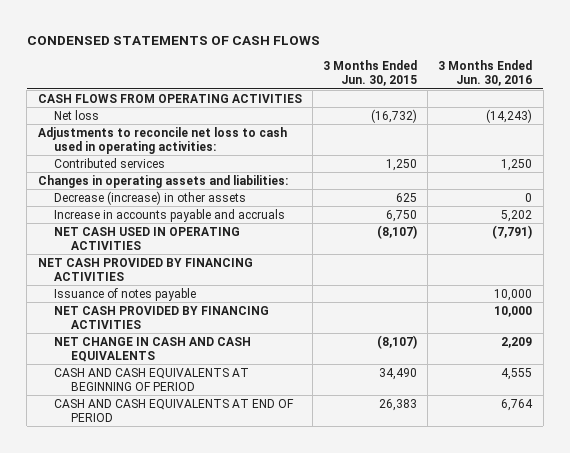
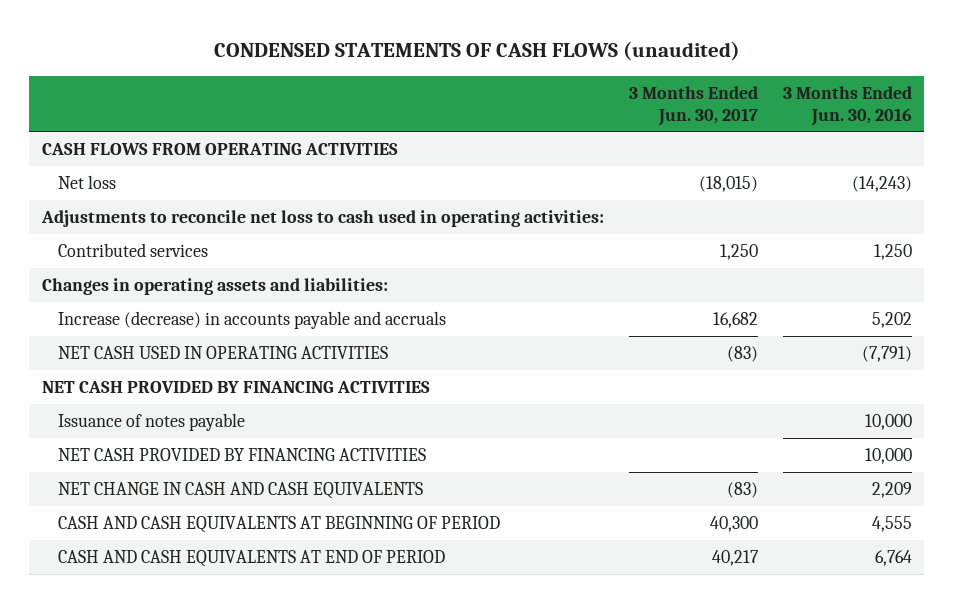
[26,36,320,46] CONDENSED STATEMENTS OF CASH FLOWS -> [213,41,740,62] CONDENSED STATEMENTS OF CASH FLOWS (unaudited)
[323,60,418,87] 3 Months Ended Jun. 30, 2015 -> none
none -> [628,85,758,126] 3 Months Ended Jun. 30, 2017
[54,190,247,205] Decrease (increase) in other assets -> none
[54,208,286,222] Increase in accounts payable and accruals -> [58,311,447,330] Increase (decrease) in accounts payable and accruals

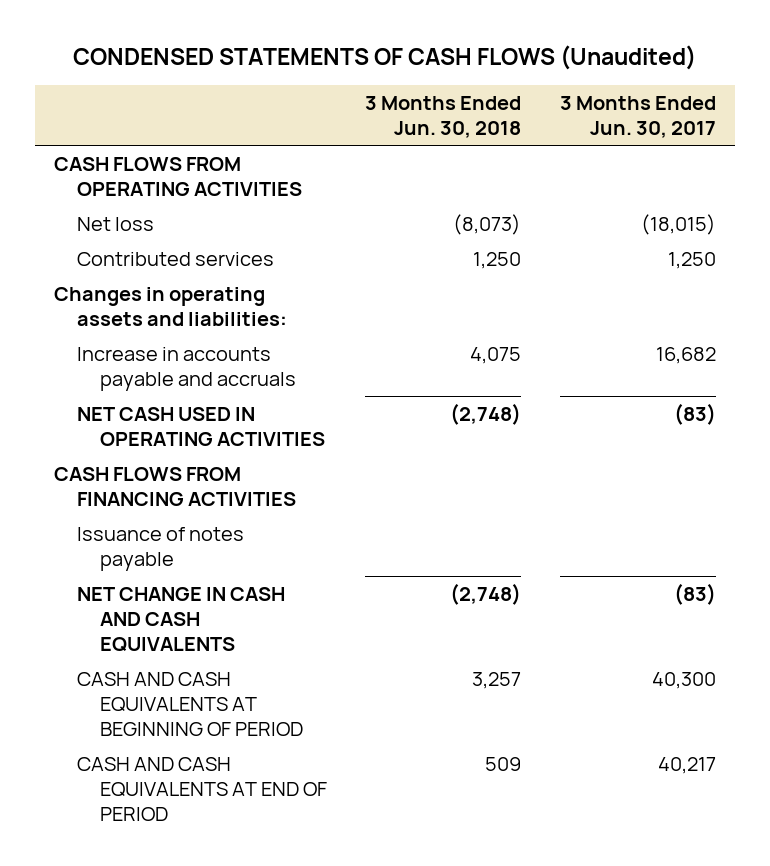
[213,41,740,62] CONDENSED STATEMENTS OF CASH FLOWS (unaudited) -> [72,45,696,71] CONDENSED STATEMENTS OF CASH FLOWS (Unaudited)
[782,85,912,126] 3 Months Ended Jun. 30, 2016 -> none
none -> [365,95,522,138] 3 Months Ended Jun. 30, 2018
[40,210,604,228] Adjustments to reconcile net loss to cash used in operating activities: -> none
[58,311,447,330] Increase (decrease) in accounts payable and accruals -> [76,346,296,391] Increase in accounts payable and accruals
[41,381,430,394] NET CASH PROVIDED BY FINANCING ACTIVITIES -> [53,466,296,506] CASH FLOWS FROM FINANCING ACTIVITIES
[58,448,427,462] NET CASH PROVIDED BY FINANCING ACTIVITIES -> none

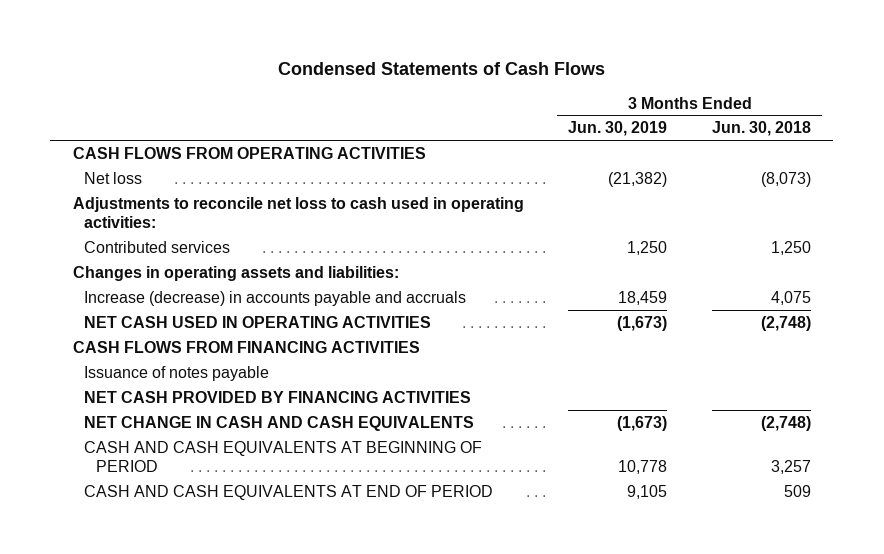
[72,45,696,71] CONDENSED STATEMENTS OF CASH FLOWS (Unaudited) -> [277,61,605,75] Condensed Statements of Cash Flows
[560,95,717,138] 3 Months Ended Jun. 30, 2017 -> none
none -> [568,121,668,137] Jun. 30, 2019
none -> [72,196,524,228] Adjustments to reconcile net loss to cash used in operating activities:
[76,346,296,391] Increase in accounts payable and accruals -> [84,290,467,306] Increase (decrease) in accounts payable and accruals
none -> [84,390,472,403] NET CASH PROVIDED BY FINANCING ACTIVITIES

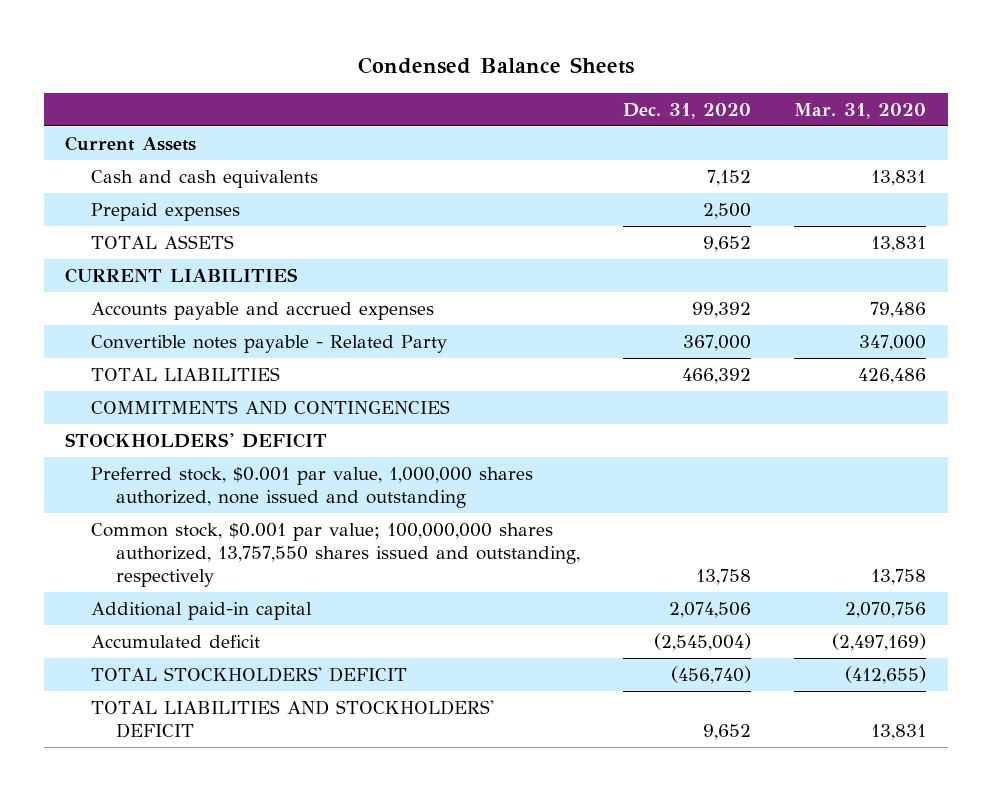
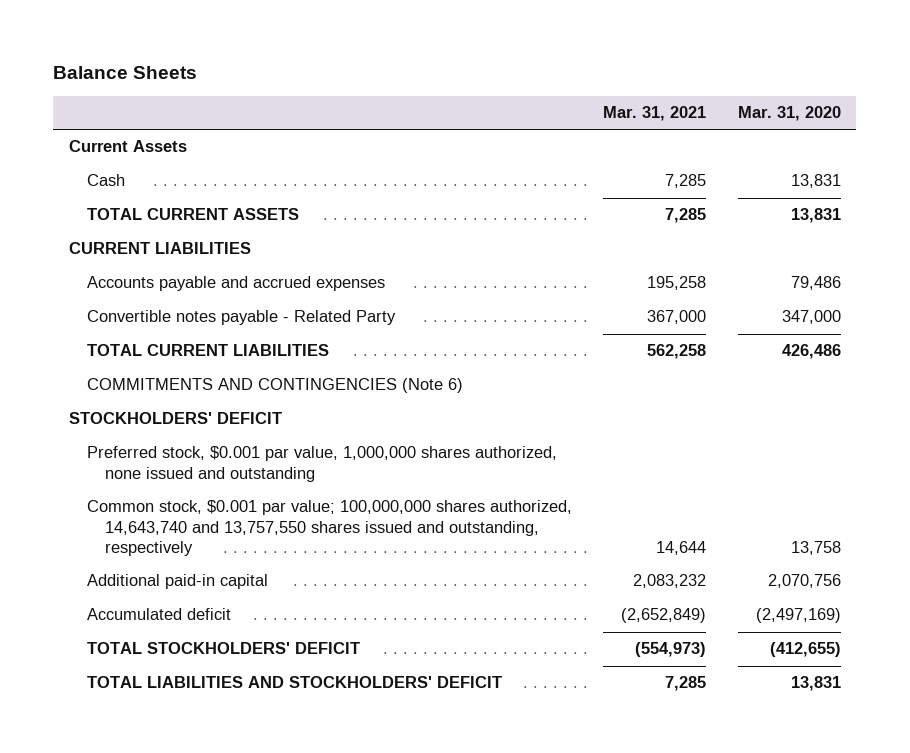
[357,57,634,75] Condensed Balance Sheets -> [53,66,198,80] Balance Sheets
[623,102,752,119] Dec. 31, 2020 -> none
none -> [603,106,707,122] Mar. 31, 2021
[90,203,240,222] Prepaid expenses -> none
[90,170,318,189] Cash and cash equivalents -> [87,174,126,187] Cash
[90,235,234,250] TOTAL ASSETS -> [87,208,300,221] TOTAL CURRENT ASSETS
[90,367,280,382] TOTAL LIABILITIES -> [87,344,330,357] TOTAL CURRENT LIABILITIES
[90,400,450,416] COMMITMENTS AND CONTINGENCIES -> [87,378,464,394] COMMITMENTS AND CONTINGENCIES (Note 6)
[90,523,580,587] Common stock, $0.001 par value; 100,000,000 shares authorized, 13,757,550 shares issued and outstanding, respectively -> [87,500,573,557] Common stock, $0.001 par value; 100,000,000 shares authorized, 14,643,740 and 13,757,550 shares issued and outstanding, respectively

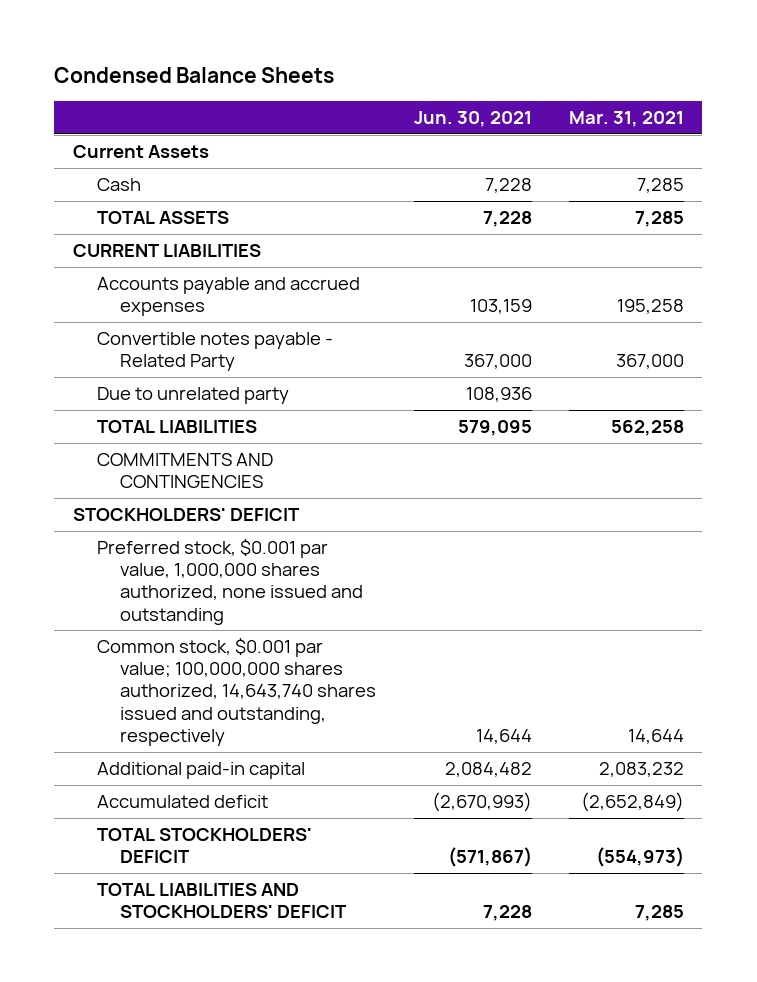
[53,66,198,80] Balance Sheets -> [54,66,335,83] Condensed Balance Sheets
[737,106,841,122] Mar. 31, 2020 -> none
none -> [413,111,532,128] Jun. 30, 2021
[87,208,300,221] TOTAL CURRENT ASSETS -> [96,210,229,224] TOTAL ASSETS
none -> [96,386,289,404] Due to unrelated party
[87,344,330,357] TOTAL CURRENT LIABILITIES -> [96,419,257,433] TOTAL LIABILITIES
[87,378,464,394] COMMITMENTS AND CONTINGENCIES (Note 6) -> [96,452,273,489] COMMITMENTS AND CONTINGENCIES
[87,500,573,557] Common stock, $0.001 par value; 100,000,000 shares authorized, 14,643,740 and 13,757,550 shares issued and outstanding, respectively -> [96,637,377,747] Common stock, $0.001 par value; 100,000,000 shares authorized, 14,643,740 shares issued and outstanding, respectively

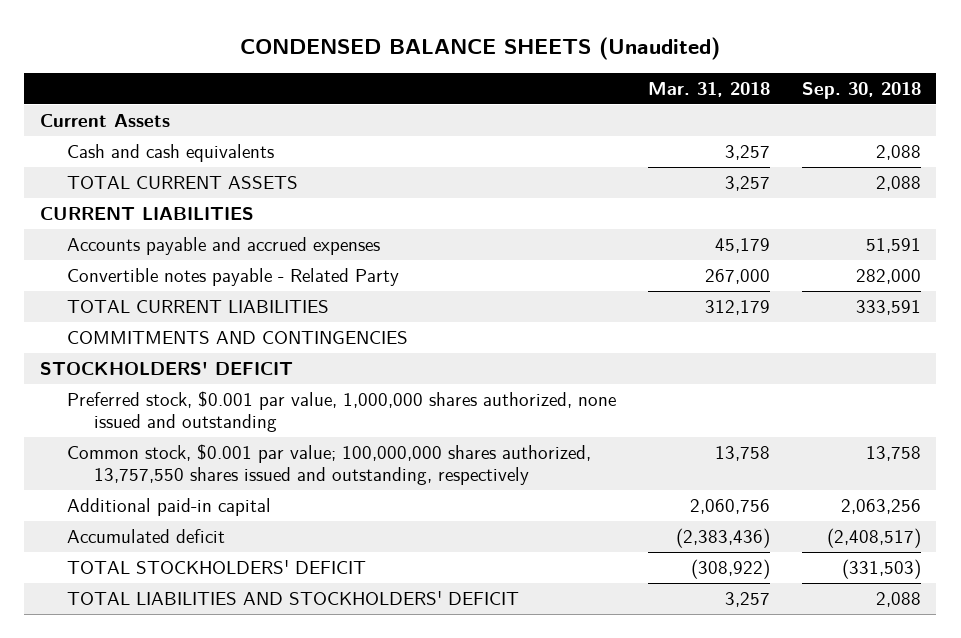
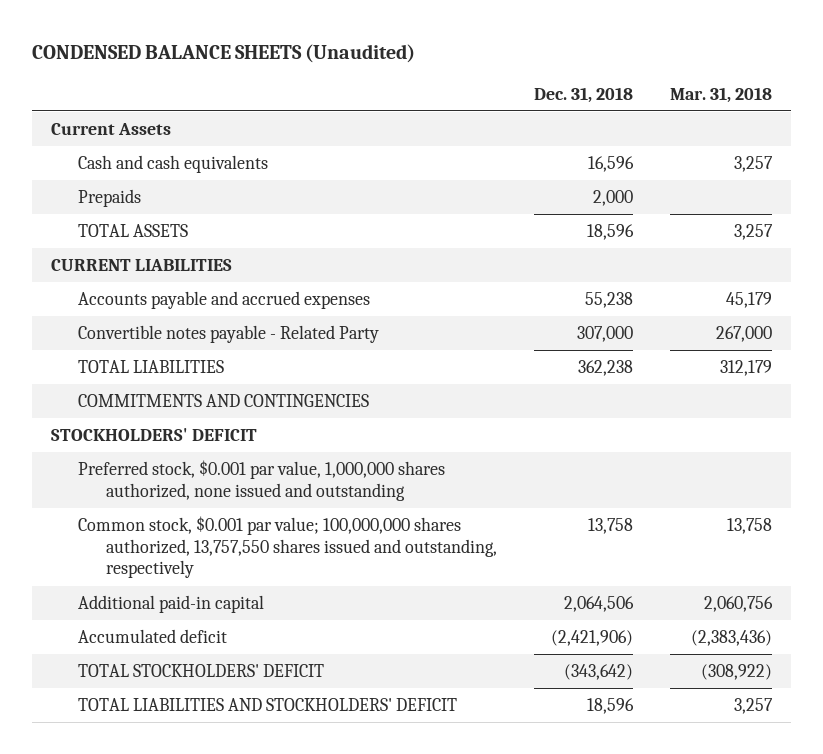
[801,81,921,99] Sep. 30, 2018 -> none
none -> [533,86,633,103] Dec. 31, 2018
none -> [78,189,142,208] Prepaids
[67,176,299,190] TOTAL CURRENT ASSETS -> [78,224,189,238] TOTAL ASSETS
[67,300,330,314] TOTAL CURRENT LIABILITIES -> [78,360,225,374] TOTAL LIABILITIES

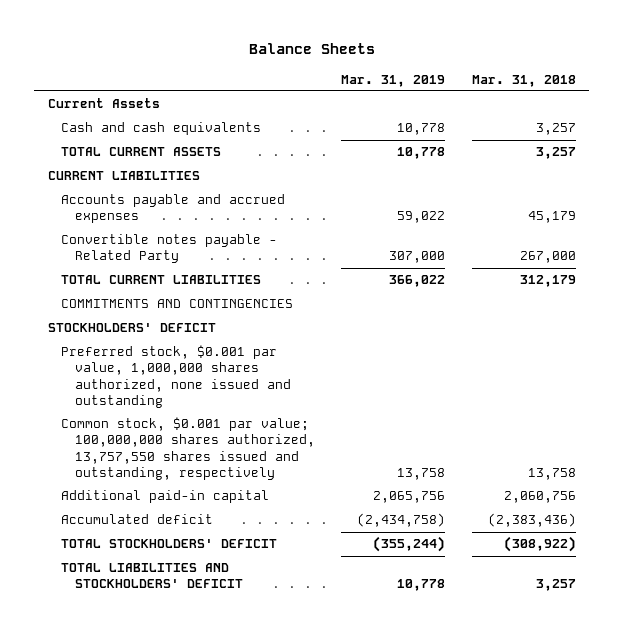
[32,44,416,64] CONDENSED BALANCE SHEETS (Unaudited) -> [248,43,375,55] Balance Sheets
[533,86,633,103] Dec. 31, 2018 -> none
none -> [341,74,446,87] Mar. 31, 2019
[78,189,142,208] Prepaids -> none
[78,224,189,238] TOTAL ASSETS -> [61,147,222,157] TOTAL CURRENT ASSETS
[78,360,225,374] TOTAL LIABILITIES -> [61,275,262,285] TOTAL CURRENT LIABILITIES

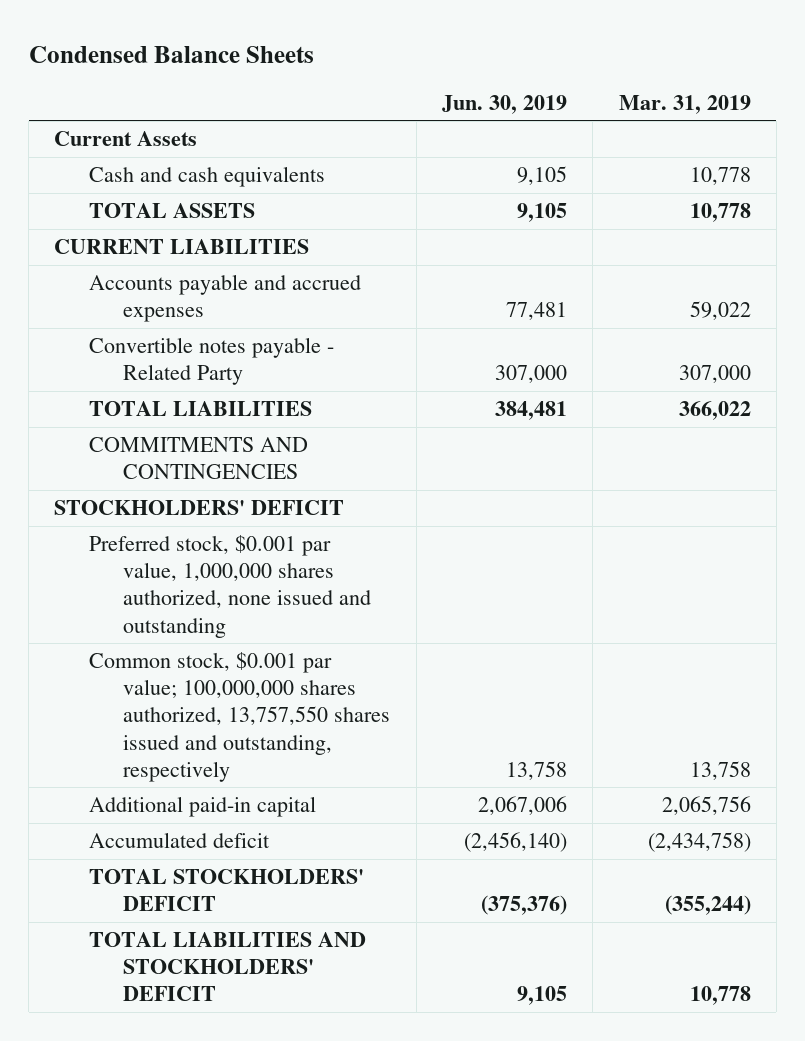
[248,43,375,55] Balance Sheets -> [28,45,314,63] Condensed Balance Sheets
[471,74,576,87] Mar. 31, 2018 -> none
none -> [441,94,567,114] Jun. 30, 2019
[61,147,222,157] TOTAL CURRENT ASSETS -> [88,203,255,219] TOTAL ASSETS
[61,275,262,285] TOTAL CURRENT LIABILITIES -> [88,401,312,417] TOTAL LIABILITIES

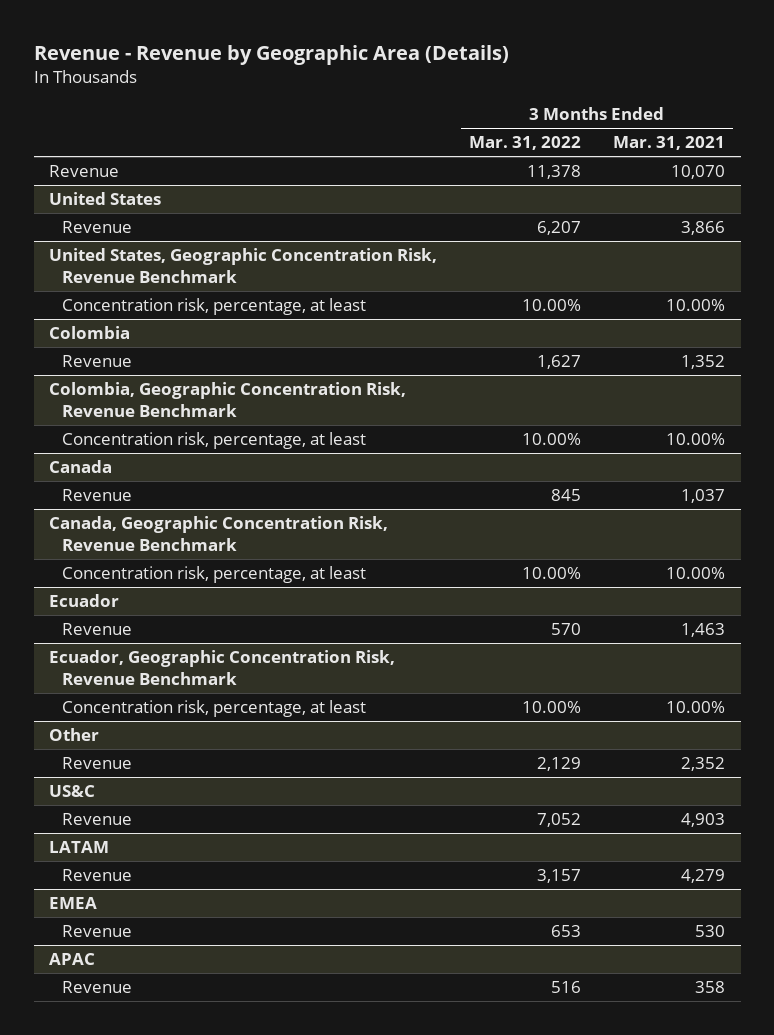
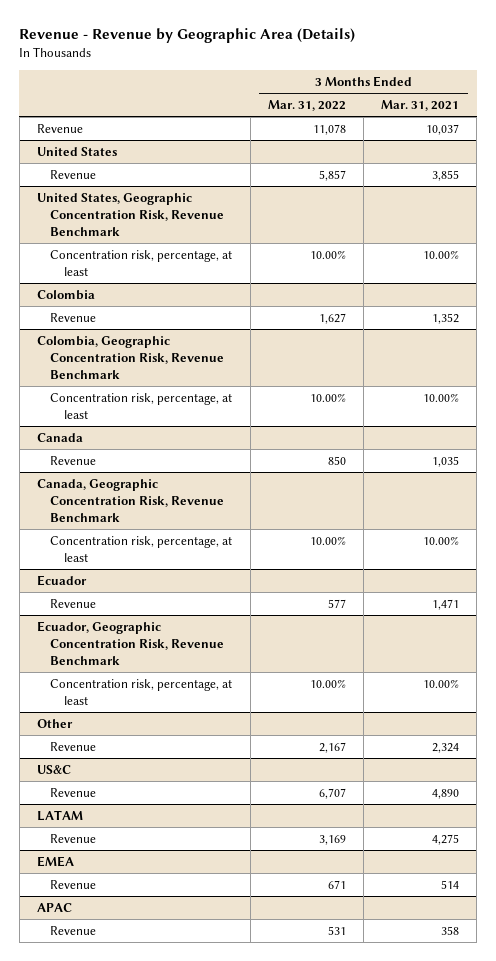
[527,165,582,180] 11,378 -> [312,123,346,135] 11,078
[670,165,725,180] 10,070 -> [426,123,460,135] 10,037
[537,221,582,236] 6,207 -> [318,169,346,181] 5,857
[680,221,725,236] 3,866 -> [432,169,460,181] 3,855
[551,489,582,502] 845 -> [327,455,346,465] 850
[680,489,725,504] 1,037 -> [432,455,460,467] 1,035
[551,623,582,636] 570 -> [327,598,346,608] 577
[680,623,725,638] 1,463 -> [432,598,460,610] 1,471
[537,757,582,772] 2,129 -> [318,741,346,753] 2,167
[680,757,725,772] 2,352 -> [432,742,460,753] 2,324
[537,813,582,828] 7,052 -> [318,787,346,799] 6,707
[680,813,725,828] 4,903 -> [432,788,460,799] 4,890
[537,869,582,884] 3,157 -> [318,834,346,845] 3,169
[680,869,725,884] 4,279 -> [432,833,460,845] 4,275
[551,925,582,938] 653 -> [327,879,346,889] 671
[694,925,725,938] 530 -> [441,879,460,889] 514
[551,981,582,994] 516 -> [327,925,346,935] 531

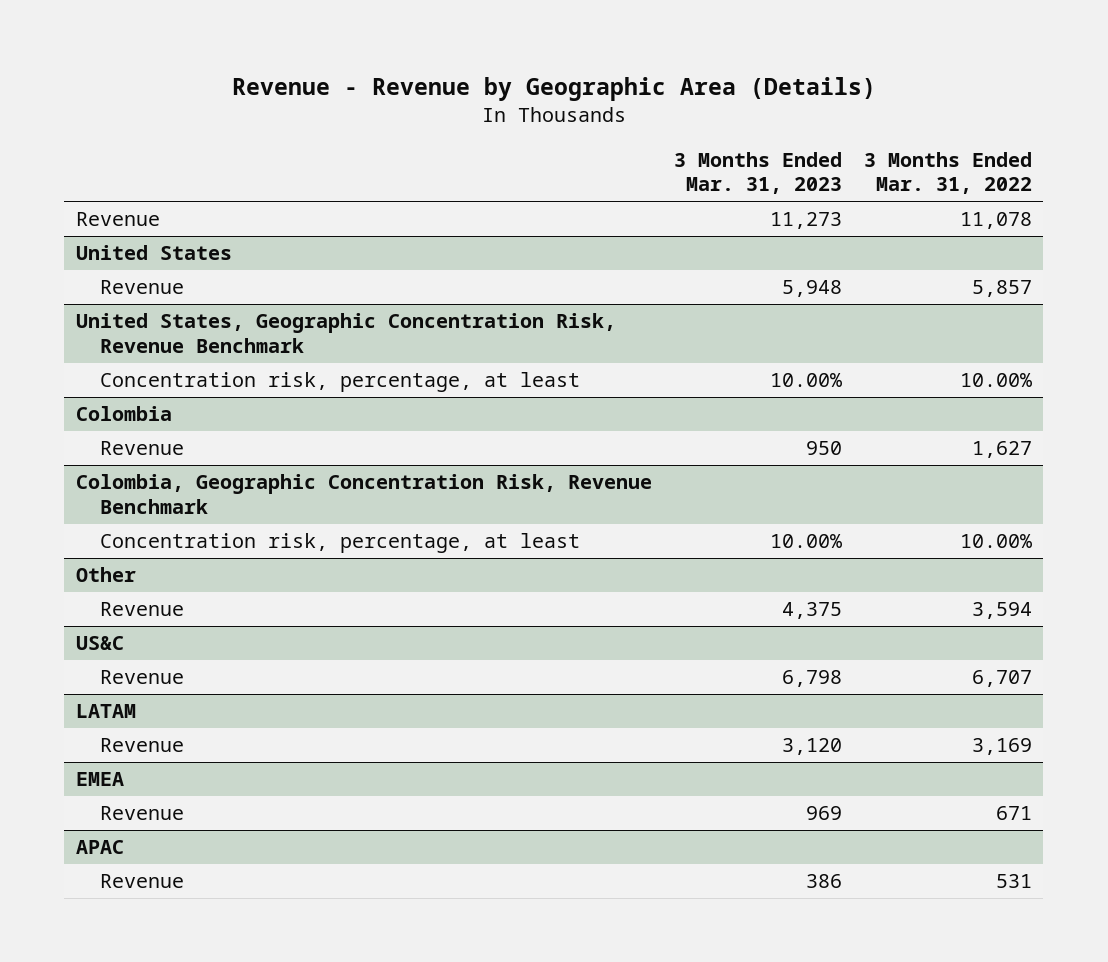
[381,99,460,111] Mar. 31, 2021 -> none
none -> [673,151,842,195] 3 Months Ended Mar. 31, 2023
[36,432,83,442] Canada -> none
[50,455,97,465] Revenue -> none
[36,478,225,522] Canada, Geographic Concentration Risk, Revenue Benchmark -> none
[50,535,233,562] Concentration risk, percentage, at least -> none
[36,574,87,586] Ecuador -> none
[50,598,97,608] Revenue -> none
[36,620,225,665] Ecuador, Geographic Concentration Risk, Revenue Benchmark -> none
[50,678,233,705] Concentration risk, percentage, at least -> none
[318,741,346,753] 2,167 -> [972,602,1033,620] 3,594

